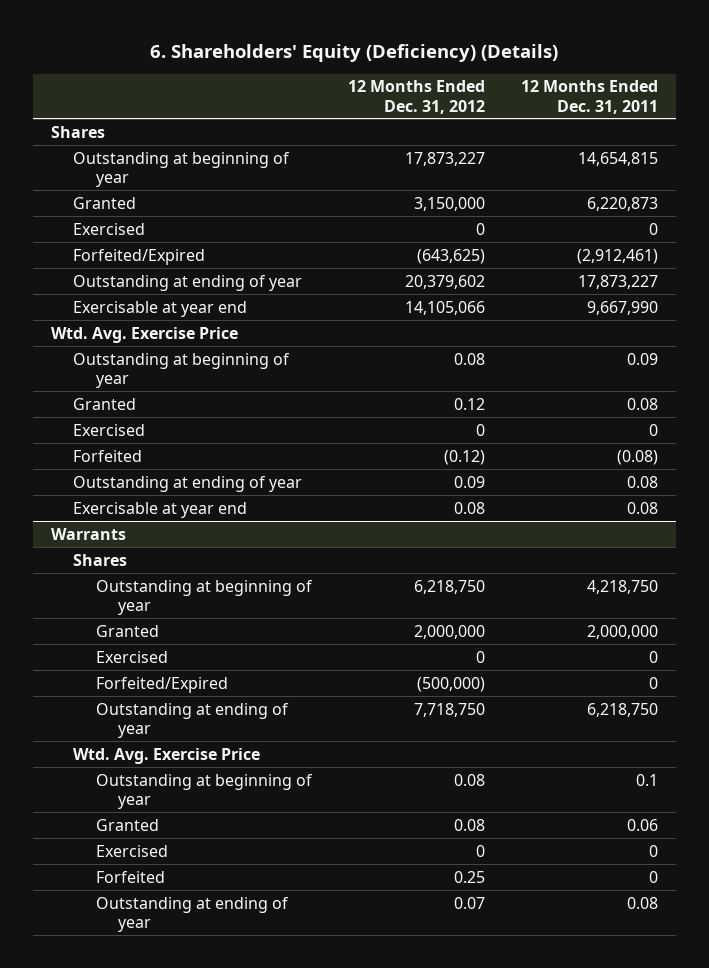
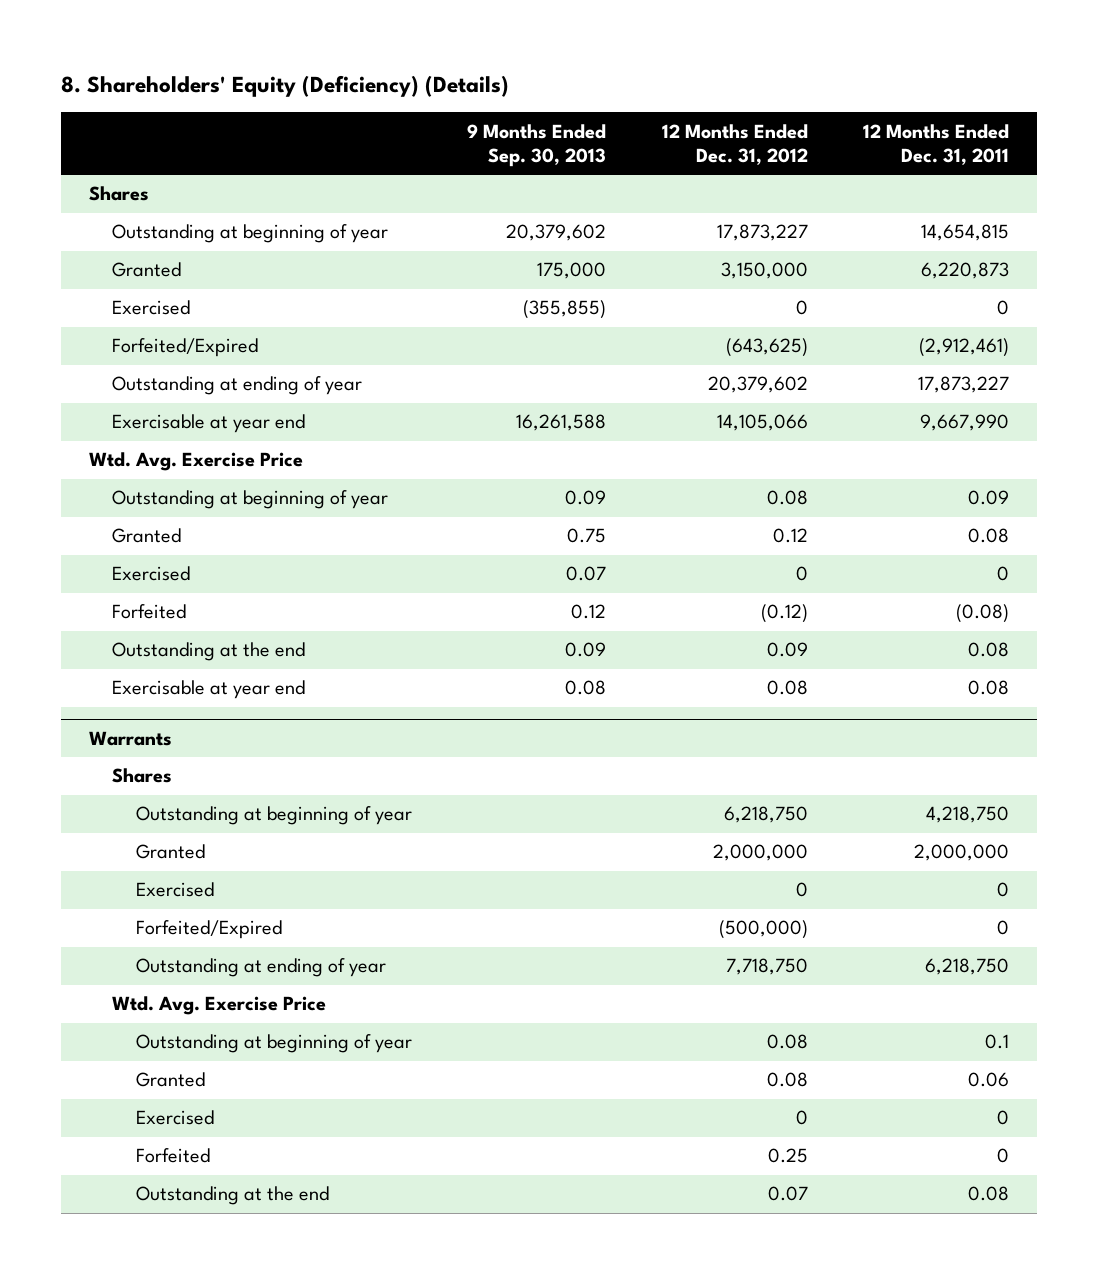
[150,43,559,62] 6. Shareholders' Equity (Deficiency) (Details) -> [61,75,510,98] 8. Shareholders' Equity (Deficiency) (Details)
none -> [467,123,607,168] 9 Months Ended Sep. 30, 2013
[73,475,303,492] Outstanding at ending of year -> [112,642,306,662] Outstanding at the end
[95,896,289,932] Outstanding at ending of year -> [135,1186,329,1206] Outstanding at the end

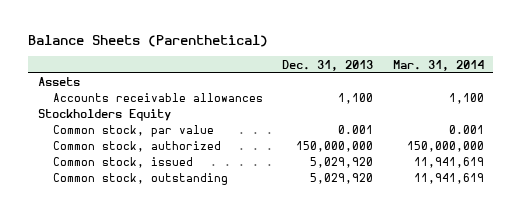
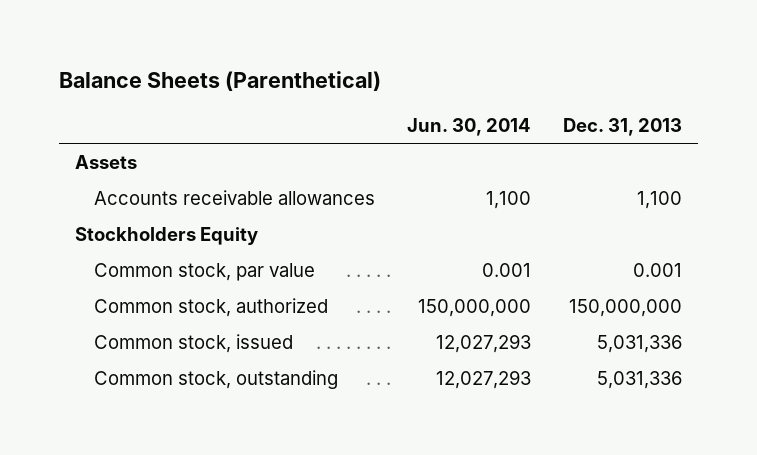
[392,59,484,71] Mar. 31, 2014 -> none
none -> [407,117,532,136] Jun. 30, 2014
[310,157,374,169] 5,029,920 -> [596,334,682,353] 5,031,336
[310,173,374,185] 5,029,920 -> [596,370,682,389] 5,031,336

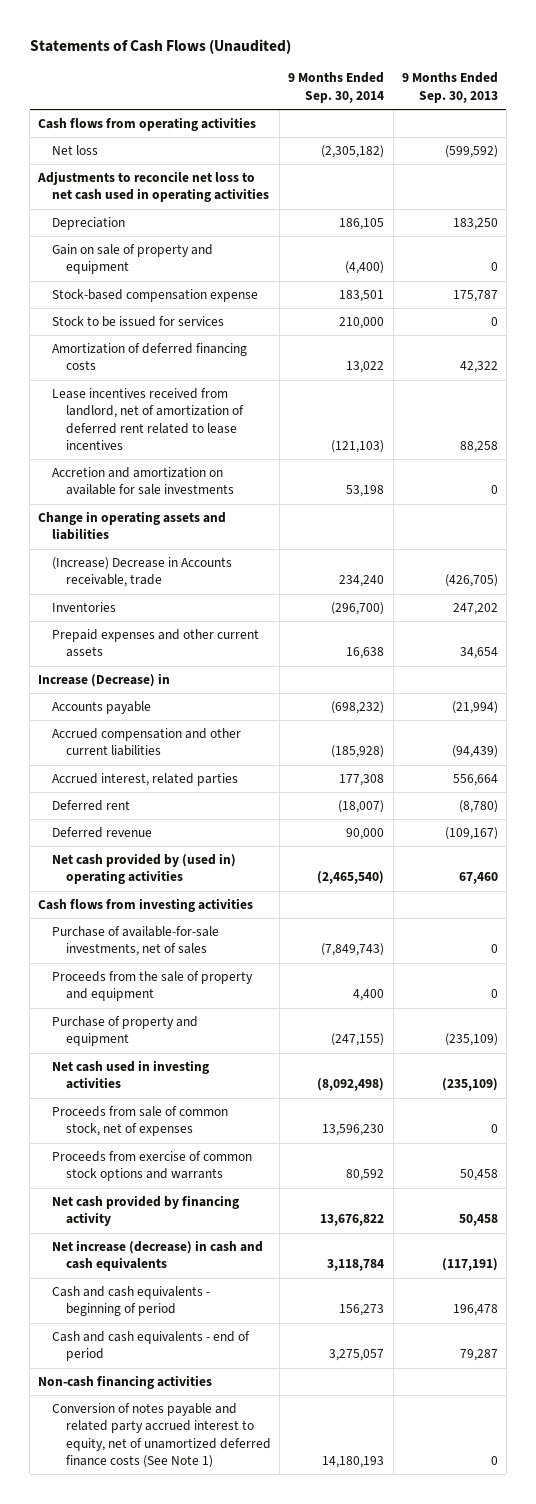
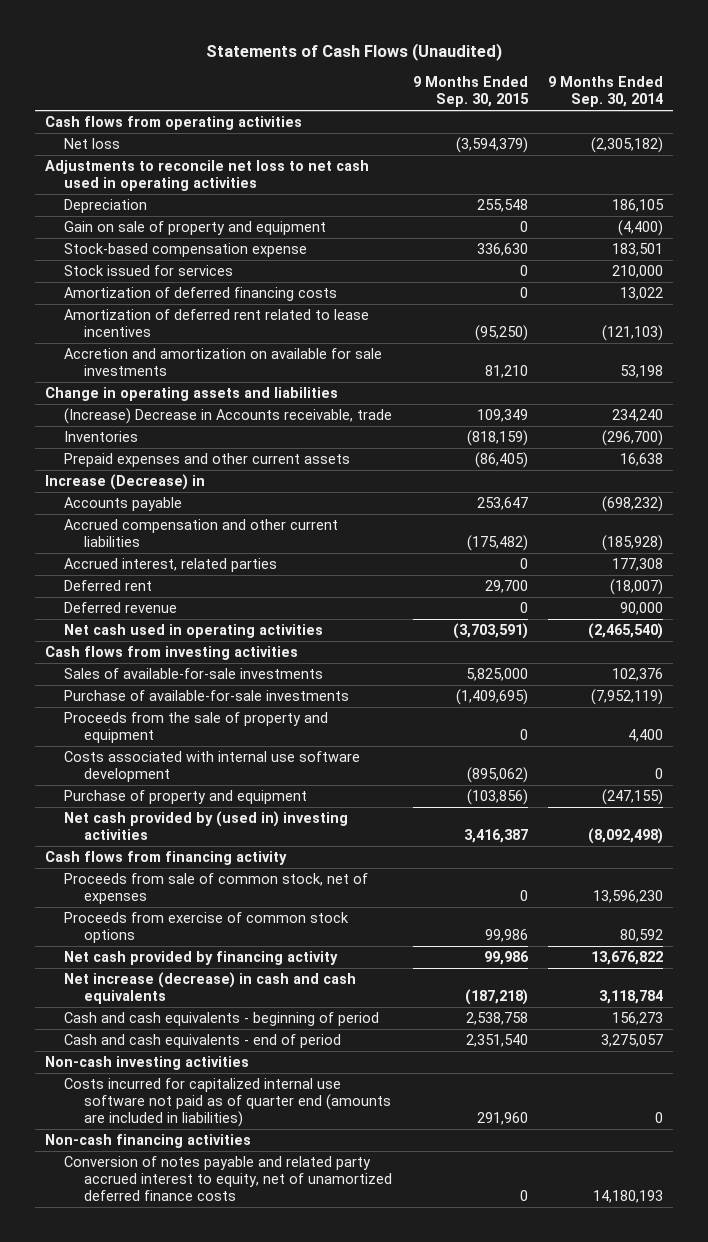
[401,72,498,103] 9 Months Ended Sep. 30, 2013 -> none
none -> [412,76,529,108] 9 Months Ended Sep. 30, 2015
[52,316,225,328] Stock to be issued for services -> [64,264,234,276] Stock issued for services
[52,388,245,451] Lease incentives received from landlord, net of amortization of deferred rent related to lease incentives -> [64,308,370,338] Amortization of deferred rent related to lease incentives
[52,853,237,885] Net cash provided by (used in) operating activities -> [64,623,324,638] Net cash used in operating activities
none -> [64,667,324,679] Sales of available-for-sale investments
[52,926,220,957] Purchase of available-for-sale investments, net of sales -> [64,689,350,701] Purchase of available-for-sale investments
[321,943,385,957] (7,849,743) -> [590,688,663,705] (7,952,119)
none -> [64,750,361,783] Costs associated with internal use software development
[52,1060,210,1090] Net cash used in investing activities -> [64,810,349,841] Net cash provided by (used in) investing activities
none -> [44,850,287,865] Cash flows from financing activity
[52,1151,253,1182] Proceeds from exercise of common stock options and warrants -> [64,911,350,944] Proceeds from exercise of common stock options
none -> [44,1055,249,1070] Non-cash investing activities
none -> [64,1077,392,1128] Costs incurred for capitalized internal use software not paid as of quarter end (amounts are included in liabilities)
[52,1403,272,1469] Conversion of notes payable and related party accrued interest to equity, net of unamortized deferred finance costs (See Note 1) -> [64,1155,393,1202] Conversion of notes payable and related party accrued interest to equity, net of unamortized deferred finance costs

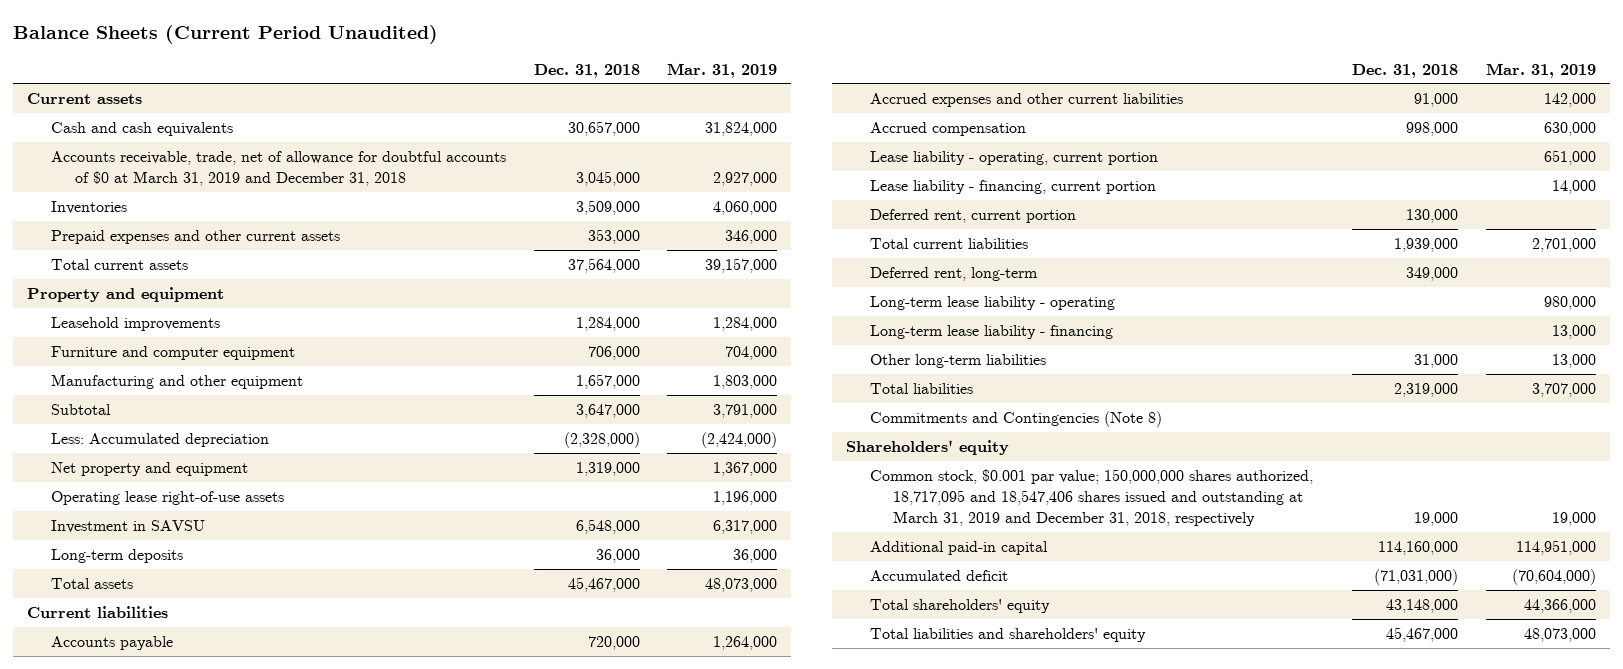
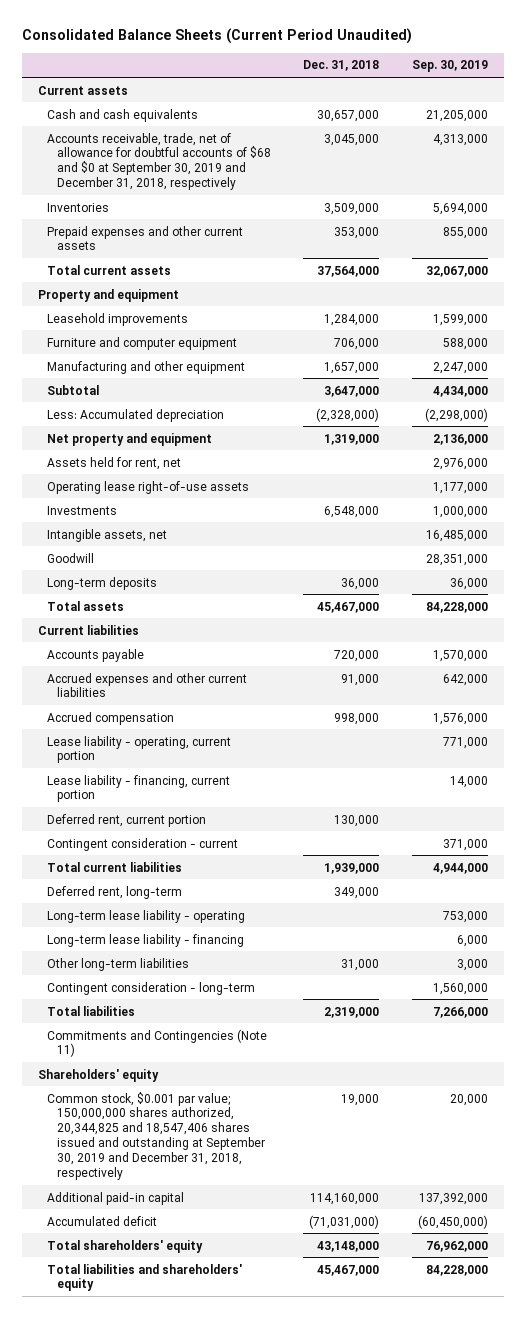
[13,24,439,44] Balance Sheets (Current Period Unaudited) -> [21,28,412,45] Consolidated Balance Sheets (Current Period Unaudited)
[667,62,778,78] Mar. 31, 2019 -> none
none -> [412,60,489,73] Sep. 30, 2019
[51,150,507,186] Accounts receivable, trade, net of allowance for doubtful accounts of $0 at March 31, 2019 and December 31, 2018 -> [47,132,271,191] Accounts receivable, trade, net of allowance for doubtful accounts of $68 and $0 at September 30, 2019 and December 31, 2018, respectively
none -> [47,456,182,470] Assets held for rent, net
[51,519,206,533] Investment in SAVSU -> [47,505,118,515] Investments
none -> [47,528,168,542] Intangible assets, net
none -> [47,552,95,563] Goodwill
none -> [47,837,239,851] Contingent consideration - current
none -> [47,981,256,995] Contingent consideration - long-term
[869,410,1162,427] Commitments and Contingencies (Note 8) -> [47,1028,268,1058] Commitments and Contingencies (Note 11)
[869,468,1313,526] Common stock, $0.001 par value; 150,000,000 shares authorized, 18,717,095 and 18,547,406 shares issued and outstanding at March 31, 2019 and December 31, 2018, respectively -> [47,1091,265,1180] Common stock, $0.001 par value; 150,000,000 shares authorized, 20,344,825 and 18,547,406 shares issued and outstanding at September 30, 2019 and December 31, 2018, respectively

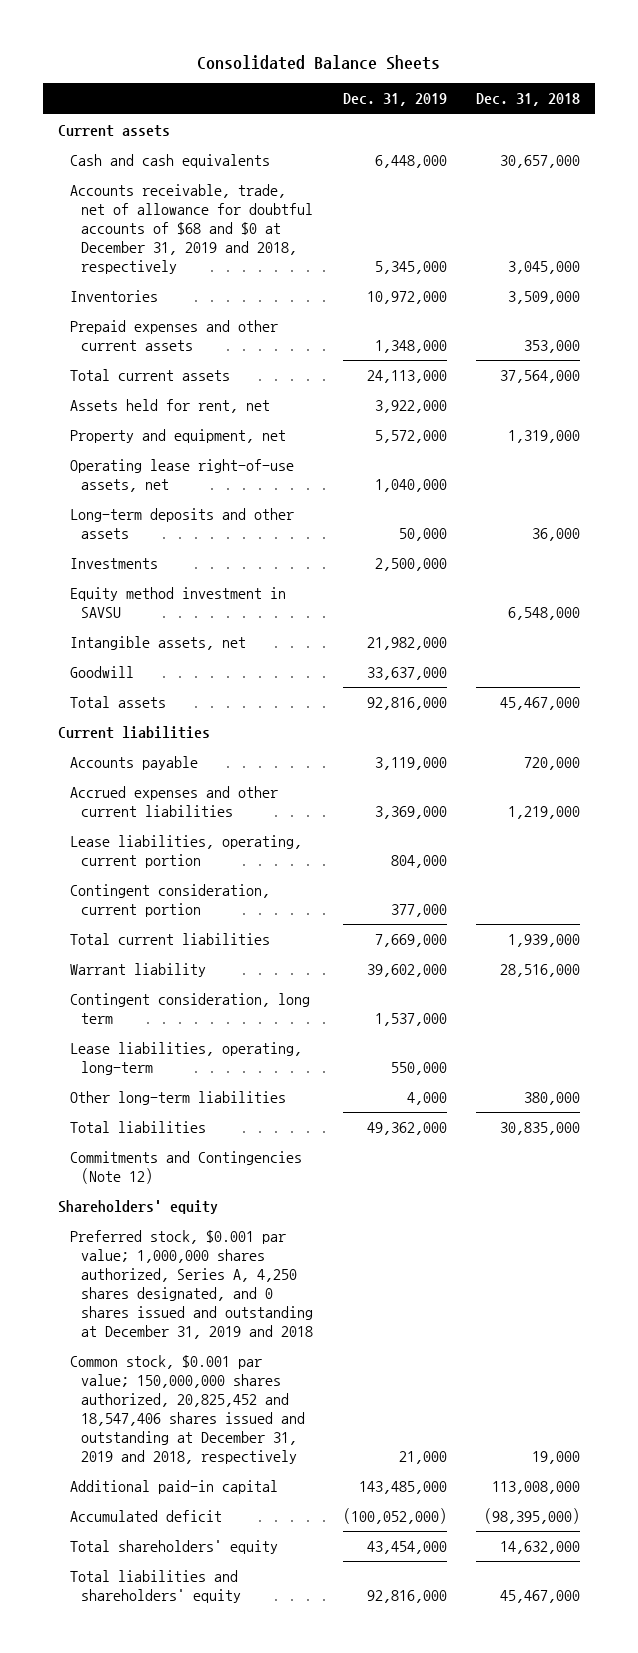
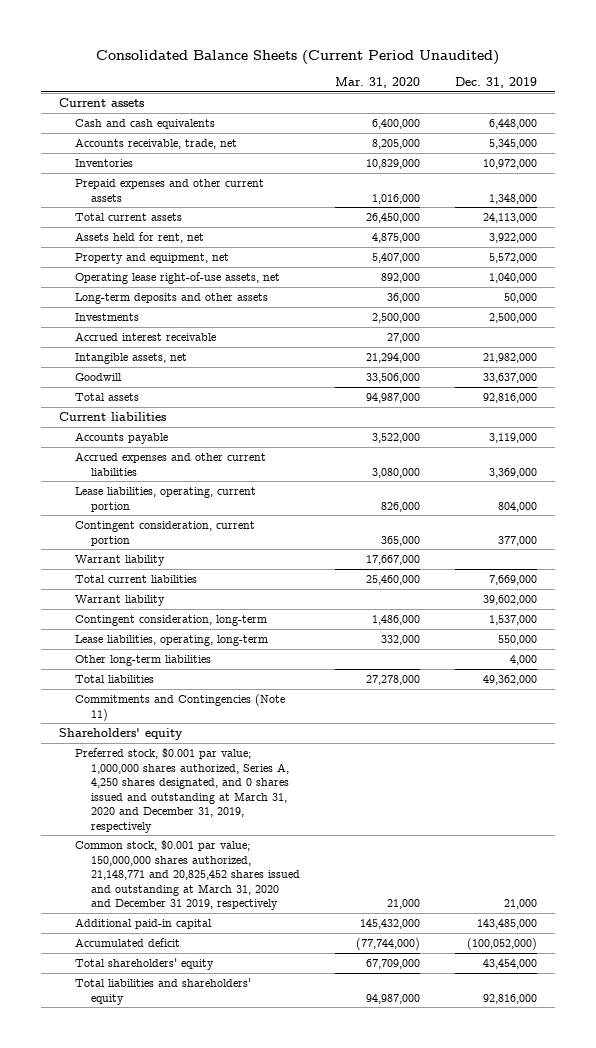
[197,54,441,70] Consolidated Balance Sheets -> [96,49,500,65] Consolidated Balance Sheets (Current Period Unaudited)
[476,93,581,107] Dec. 31, 2018 -> none
none -> [335,76,421,88] Mar. 31, 2020
[69,184,314,275] Accounts receivable, trade, net of allowance for doubtful accounts of $68 and $0 at December 31, 2019 and 2018, respectively -> [74,138,237,150] Accounts receivable, trade, net
[69,587,286,619] Equity method investment in SAVSU -> [74,332,216,342] Accrued interest receivable
none -> [74,555,165,567] Warrant liability
[69,993,310,1025] Contingent consideration, long term -> [74,615,267,627] Contingent consideration, long-term
[69,1151,302,1185] Commitments and Contingencies (Note 12) -> [74,694,285,721] Commitments and Contingencies (Note 11)
[69,1230,314,1340] Preferred stock, $0.001 par value; 1,000,000 shares authorized, Series A, 4,250 shares designated, and 0 shares issued and outstanding at December 31, 2019 and 2018 -> [74,748,290,833] Preferred stock, $0.001 par value; 1,000,000 shares authorized, Series A, 4,250 shares designated, and 0 shares issued and outstanding at March 31, 2020 and December 31, 2019, respectively
[69,1355,306,1465] Common stock, $0.001 par value; 150,000,000 shares authorized, 20,825,452 and 18,547,406 shares issued and outstanding at December 31, 2019 and 2018, respectively -> [74,840,301,911] Common stock, $0.001 par value; 150,000,000 shares authorized, 21,148,771 and 20,825,452 shares issued and outstanding at March 31, 2020 and December 31 2019, respectively

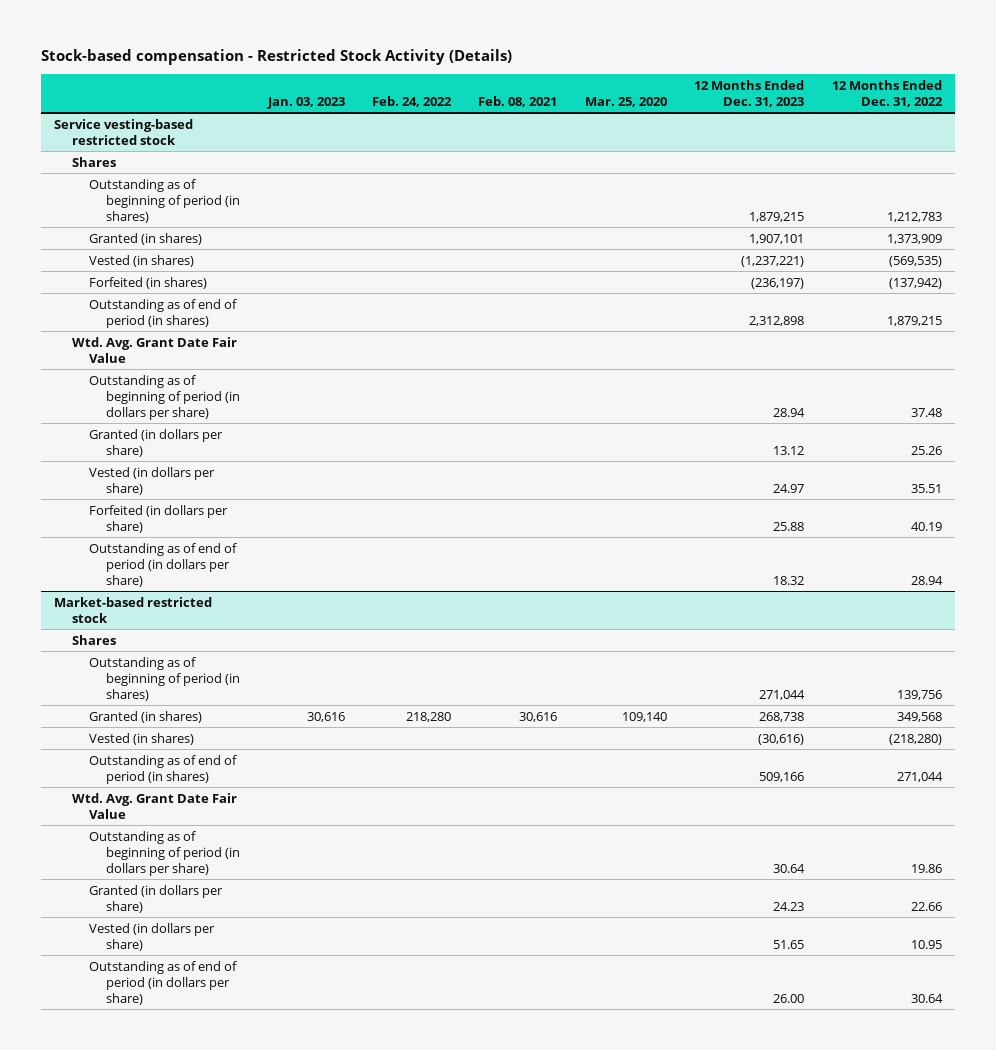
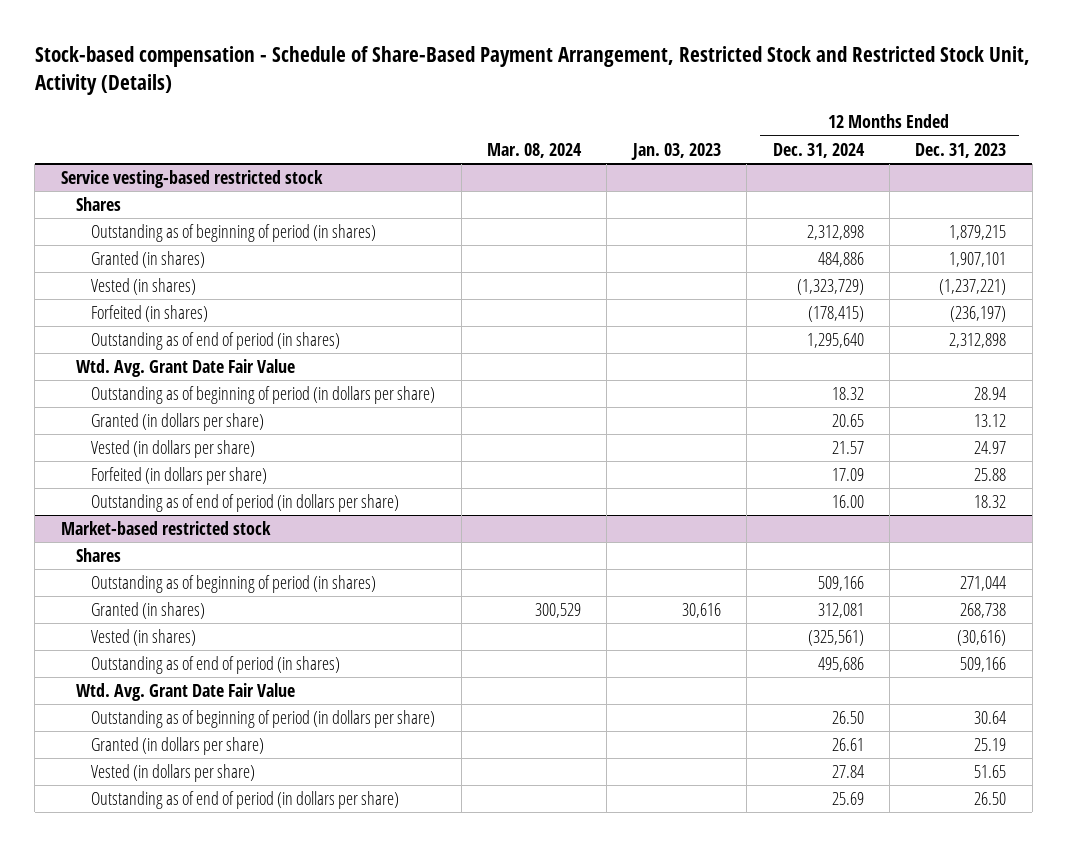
[40,49,512,66] Stock-based compensation - Restricted Stock Activity (Details) -> [34,46,1030,96] Stock-based compensation - Schedule of Share-Based Payment Arrangement, Restricted Stock and Restricted Stock Unit, Activity (Details)
[372,96,453,108] Feb. 24, 2022 -> none
[478,96,558,108] Feb. 08, 2021 -> none
[584,97,667,108] Mar. 25, 2020 -> none
[831,79,943,108] 12 Months Ended Dec. 31, 2022 -> none
none -> [487,142,583,158] Mar. 08, 2024
none -> [772,142,865,158] Dec. 31, 2024
[773,901,805,911] 24.23 -> [974,738,1007,752] 25.19
[773,994,805,1004] 26.00 -> [974,792,1007,806] 26.50

